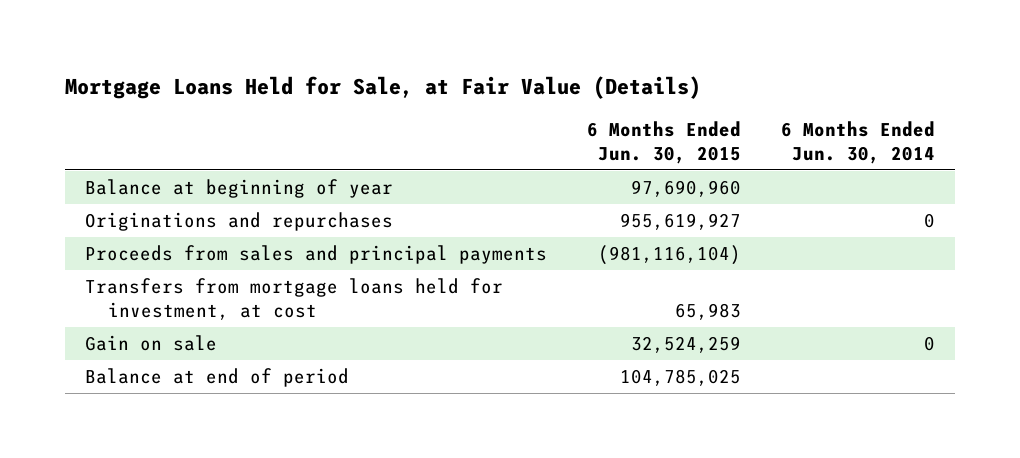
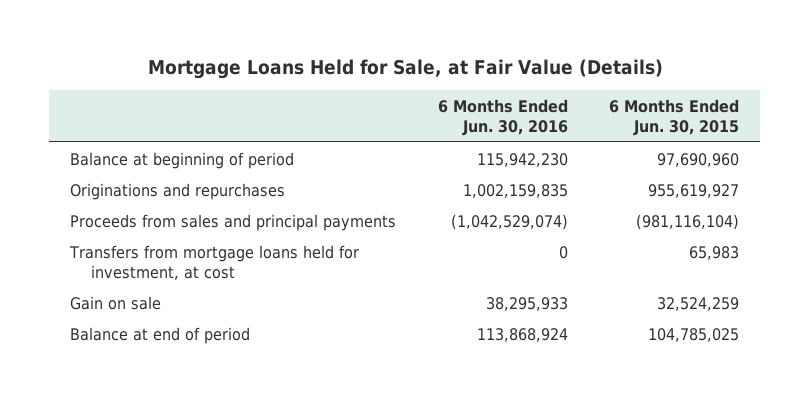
[781,120,936,164] 6 Months Ended Jun. 30, 2014 -> none
none -> [437,98,568,136] 6 Months Ended Jun. 30, 2016
[84,179,393,199] Balance at beginning of year -> [69,151,294,169] Balance at beginning of period

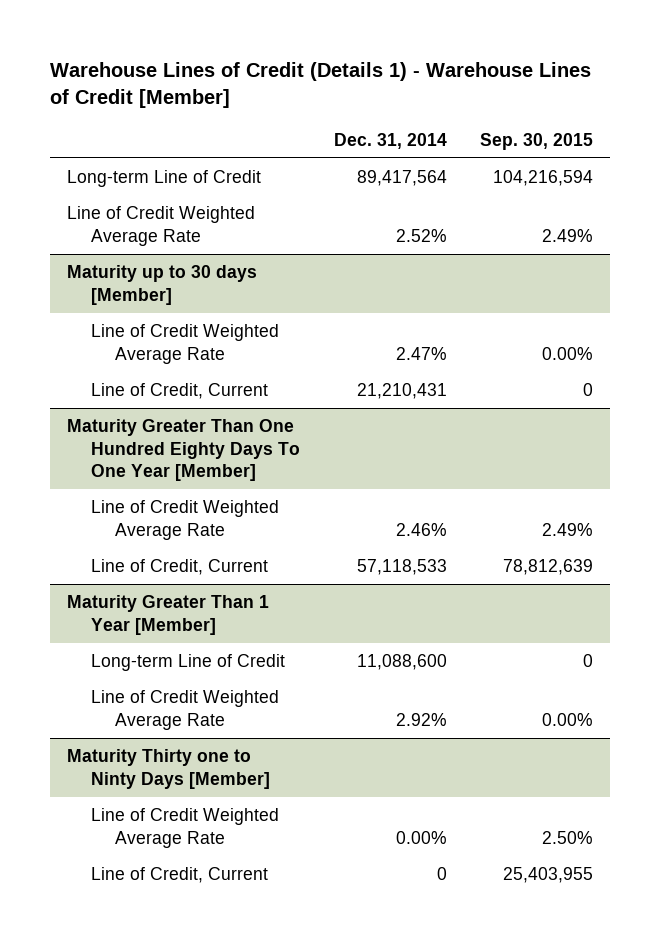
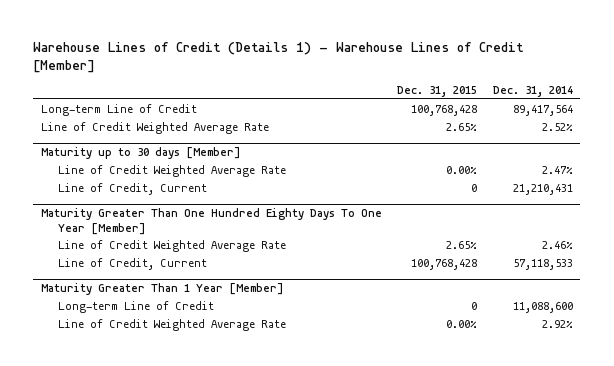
[479,132,593,150] Sep. 30, 2015 -> none
none -> [397,86,478,98] Dec. 31, 2015
[67,748,271,789] Maturity Thirty one to Ninty Days [Member] -> none
[91,807,280,848] Line of Credit Weighted Average Rate -> none
[91,866,269,883] Line of Credit, Current -> none

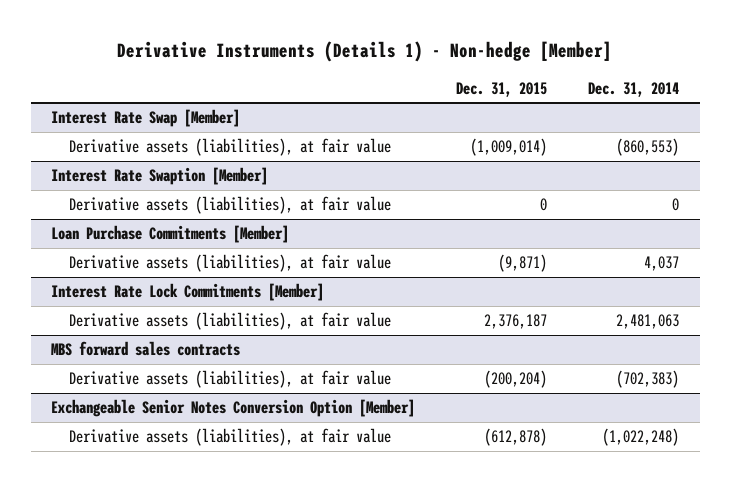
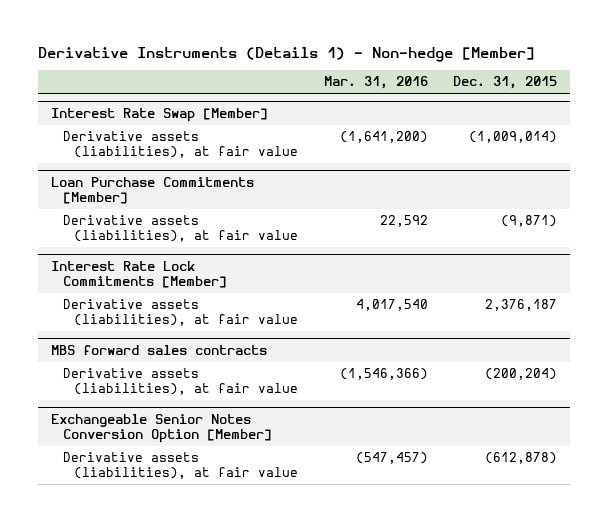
[588,81,680,97] Dec. 31, 2014 -> none
none -> [323,76,428,90] Mar. 31, 2016
[51,167,269,186] Interest Rate Swaption [Member] -> none
[69,196,392,215] Derivative assets (liabilities), at fair value -> none

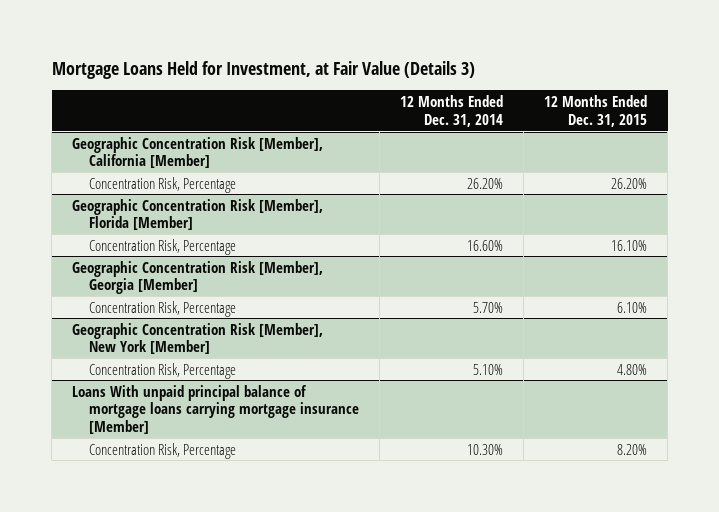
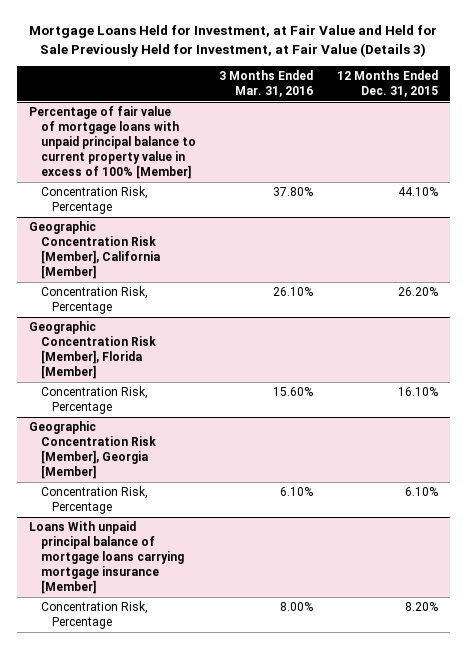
[51,61,475,80] Mortgage Loans Held for Investment, at Fair Value (Details 3) -> [29,25,438,57] Mortgage Loans Held for Investment, at Fair Value and Held for Sale Previously Held for Investment, at Fair Value (Details 3)
[400,95,504,127] 12 Months Ended Dec. 31, 2014 -> none
none -> [219,69,314,97] 3 Months Ended Mar. 31, 2016
none -> [28,106,196,179] Percentage of fair value of mortgage loans with unpaid principal balance to current property value in excess of 100% [Member]
none -> [40,186,148,215] Concentration Risk, Percentage
[72,322,324,355] Geographic Concentration Risk [Member], New York [Member] -> none
[89,362,237,379] Concentration Risk, Percentage -> none

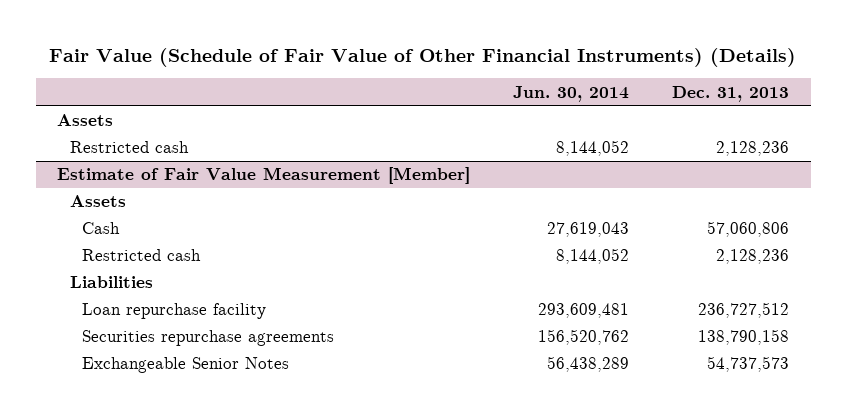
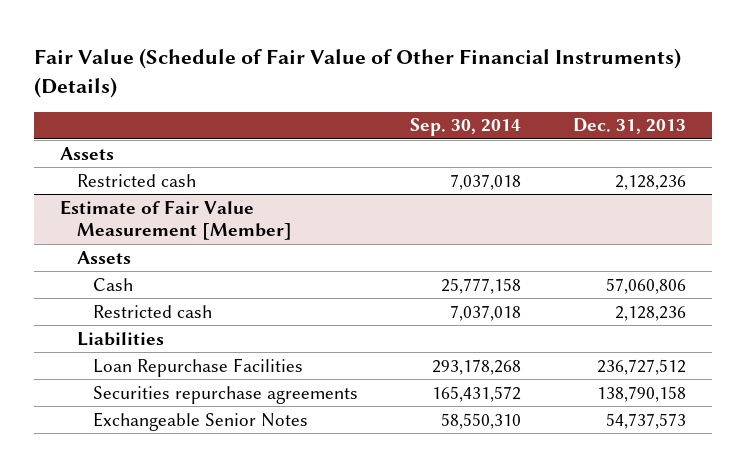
[513,85,630,102] Jun. 30, 2014 -> none
none -> [409,118,521,137] Sep. 30, 2014
[82,303,267,320] Loan repurchase facility -> [92,357,303,377] Loan Repurchase Facilities

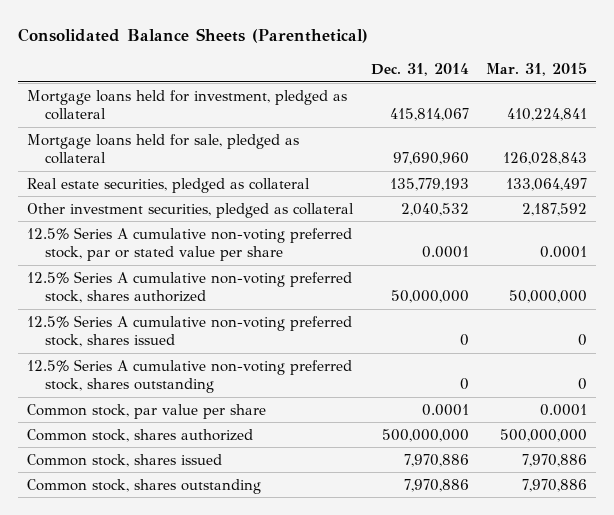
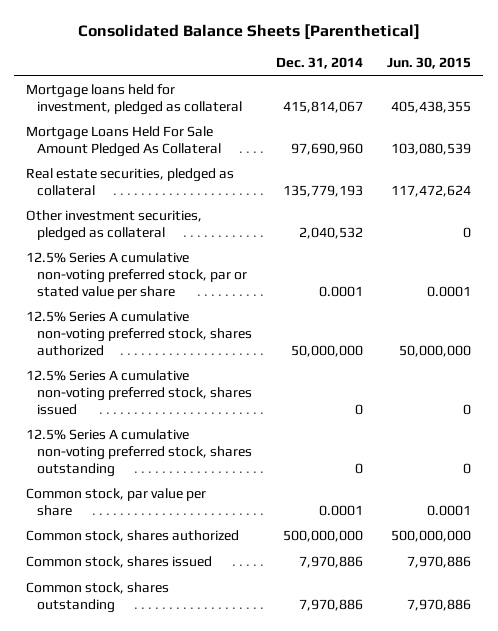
[18,28,369,44] Consolidated Balance Sheets (Parenthetical) -> [77,23,420,40] Consolidated Balance Sheets [Parenthetical]
[486,62,588,77] Mar. 31, 2015 -> none
none -> [387,57,472,70] Jun. 30, 2015
[27,133,300,165] Mortgage loans held for sale, pledged as collateral -> [26,126,221,158] Mortgage Loans Held For Sale Amount Pledged As Collateral

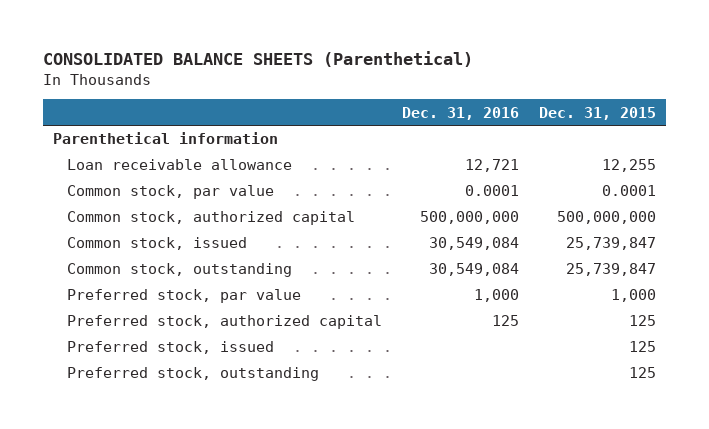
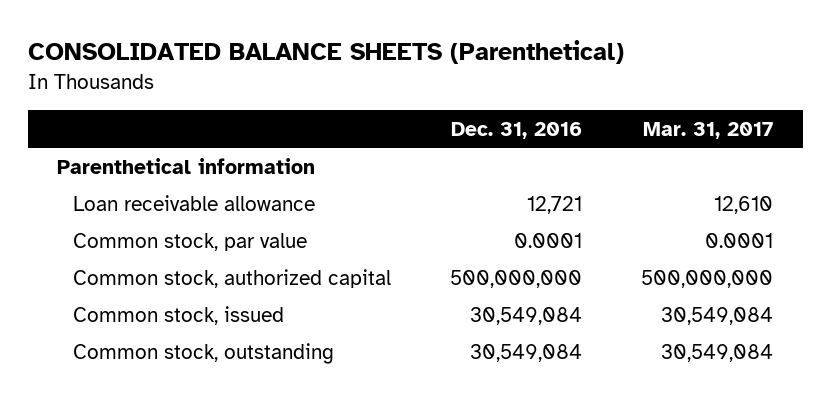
[538,106,656,120] Dec. 31, 2015 -> none
none -> [643,121,774,139] Mar. 31, 2017
[67,289,302,304] Preferred stock, par value -> none
[67,315,383,330] Preferred stock, authorized capital -> none
[67,341,275,355] Preferred stock, issued -> none
[67,367,320,382] Preferred stock, outstanding -> none

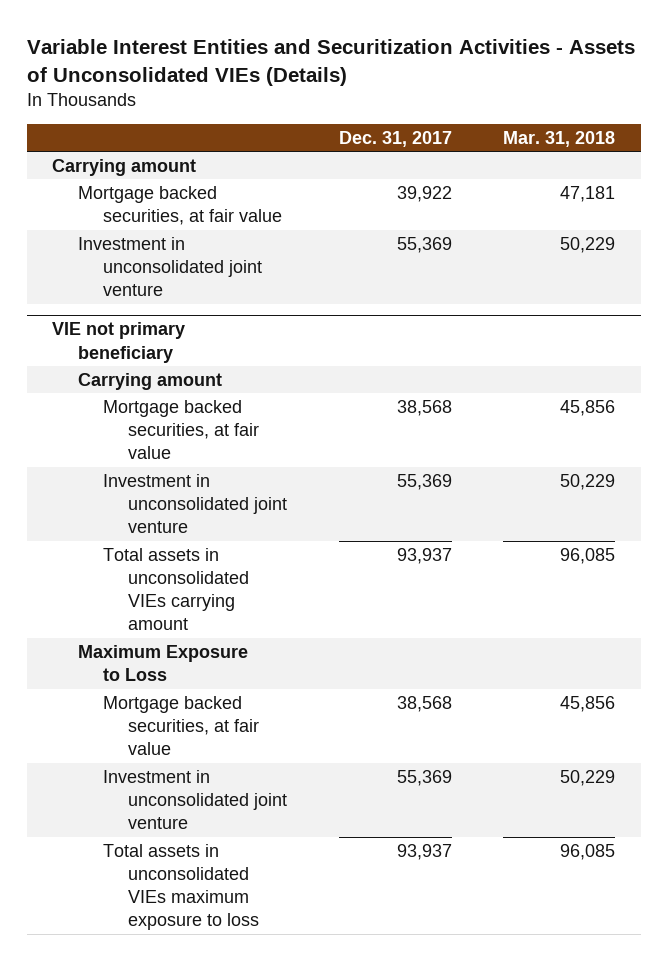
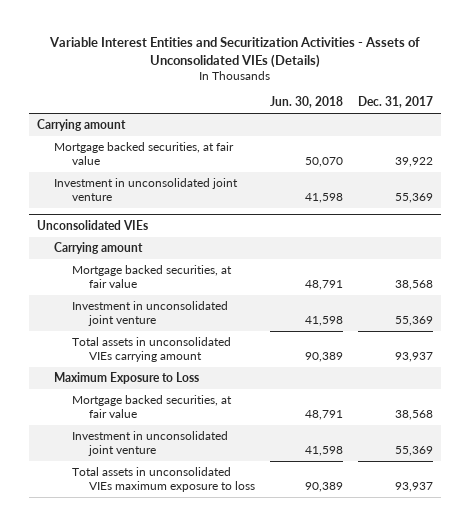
[503,130,616,147] Mar. 31, 2018 -> none
none -> [270,96,344,109] Jun. 30, 2018
[52,322,186,363] VIE not primary beneficiary -> [36,220,148,231] Unconsolidated VIEs

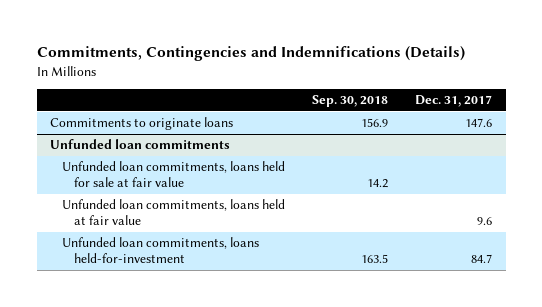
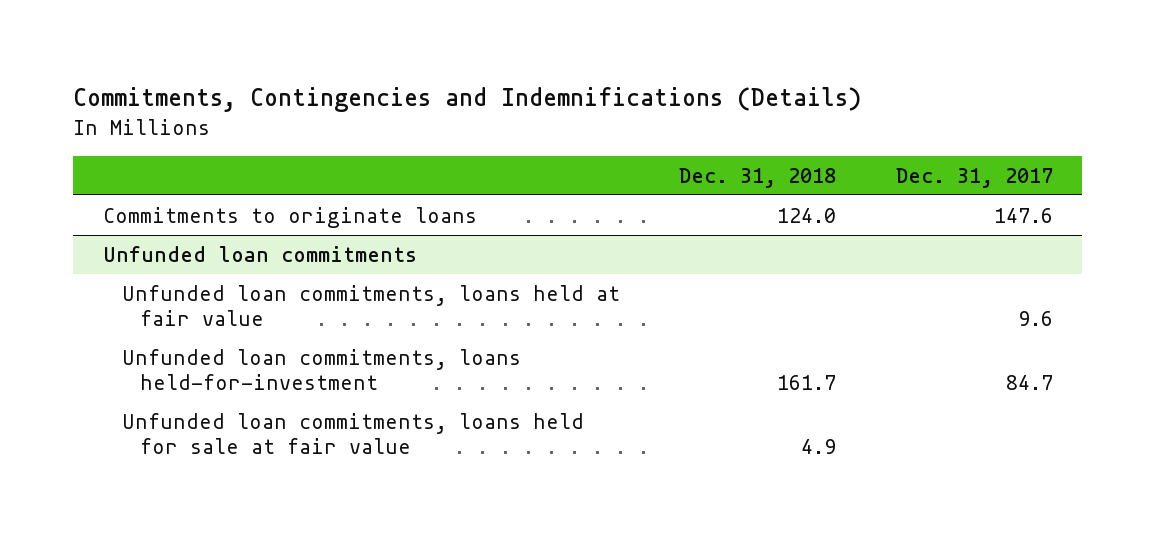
[312,95,389,108] Sep. 30, 2018 -> none
none -> [679,167,837,188] Dec. 31, 2018
[62,161,286,188] Unfunded loan commitments, loans held for sale at fair value -> [121,412,584,454] Unfunded loan commitments, loans held for sale at fair value

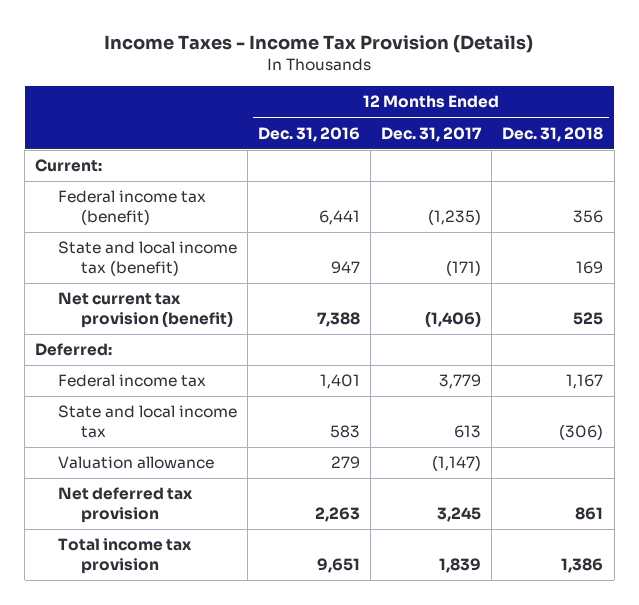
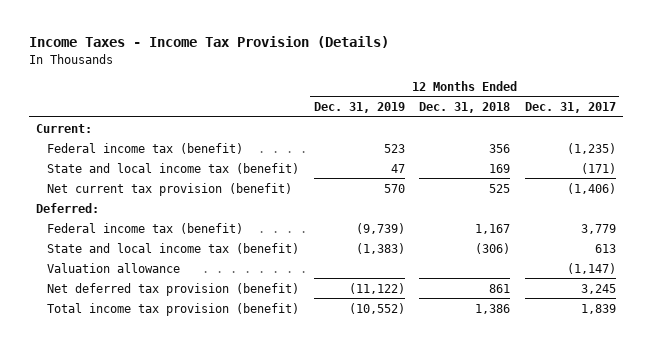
[258,126,361,142] Dec. 31, 2016 -> none
none -> [313,101,405,113] Dec. 31, 2019
[58,374,207,388] Federal income tax -> [47,222,244,234] Federal income tax (benefit)
[58,405,238,438] State and local income tax -> [47,242,300,254] State and local income tax (benefit)
[58,487,194,523] Net deferred tax provision -> [47,282,300,296] Net deferred tax provision (benefit)
[58,538,193,574] Total income tax provision -> [47,302,300,316] Total income tax provision (benefit)

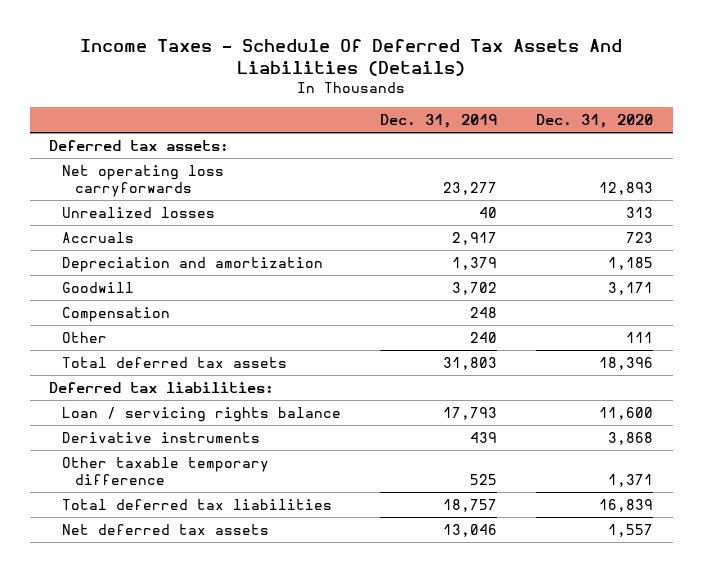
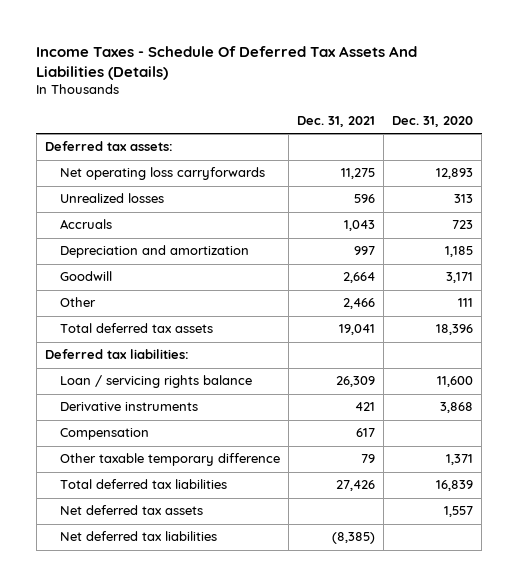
[380,114,498,129] Dec. 31, 2019 -> none
none -> [297,115,376,127] Dec. 31, 2021
[62,307,171,323] Compensation -> [60,428,150,441] Compensation
none -> [60,531,218,542] Net deferred tax liabilities

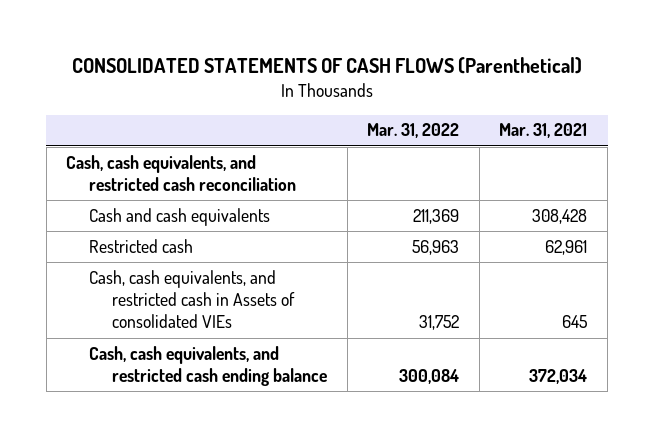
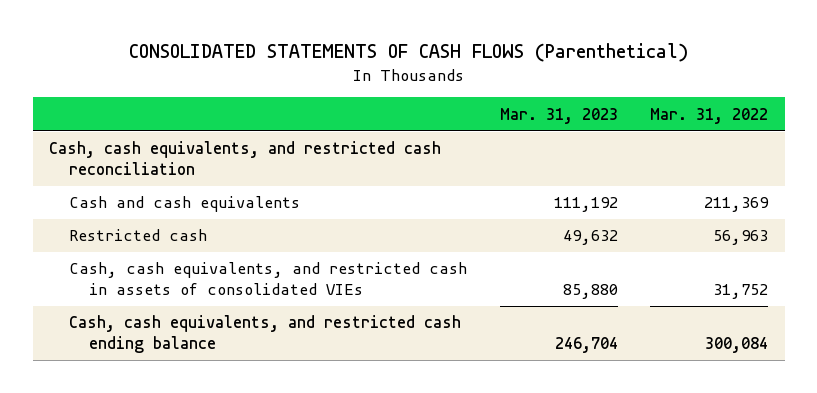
[499,123,588,139] Mar. 31, 2021 -> none
none -> [499,107,618,124] Mar. 31, 2023
[89,269,296,329] Cash, cash equivalents, and restricted cash in Assets of consolidated VIEs -> [68,262,467,296] Cash, cash equivalents, and restricted cash in assets of consolidated VIEs

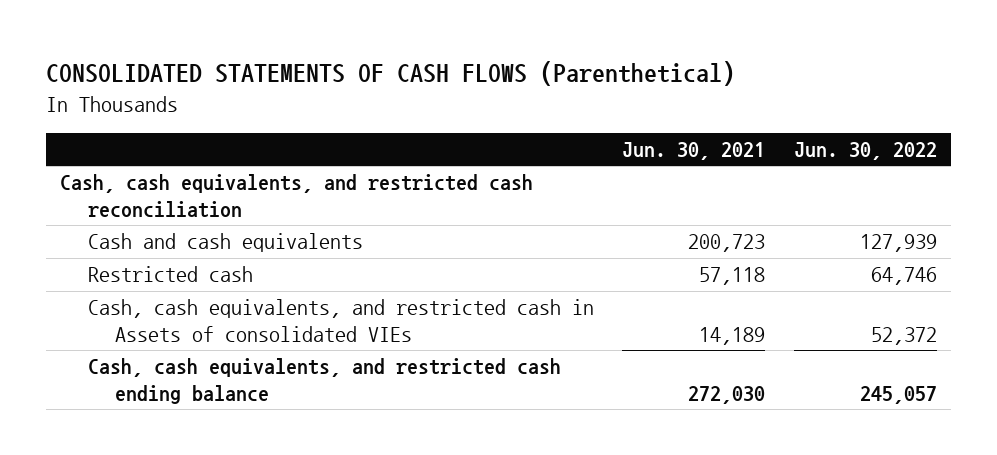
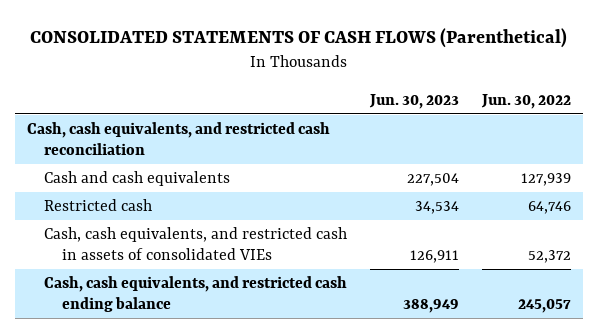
[622,142,766,161] Jun. 30, 2021 -> none
none -> [369,93,460,109] Jun. 30, 2023
[87,299,594,343] Cash, cash equivalents, and restricted cash in Assets of consolidated VIEs -> [44,227,348,261] Cash, cash equivalents, and restricted cash in assets of consolidated VIEs

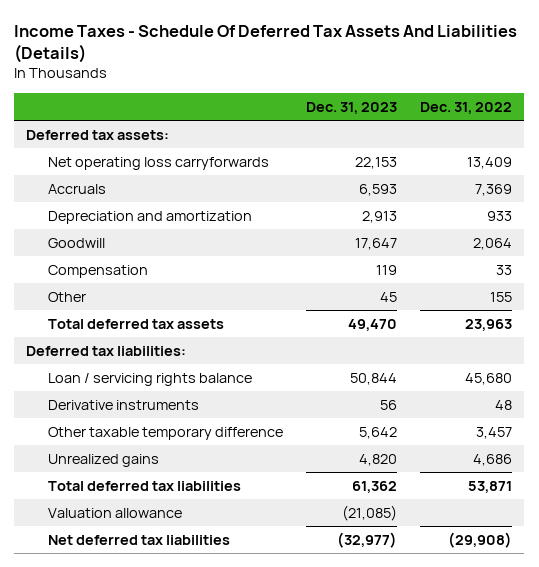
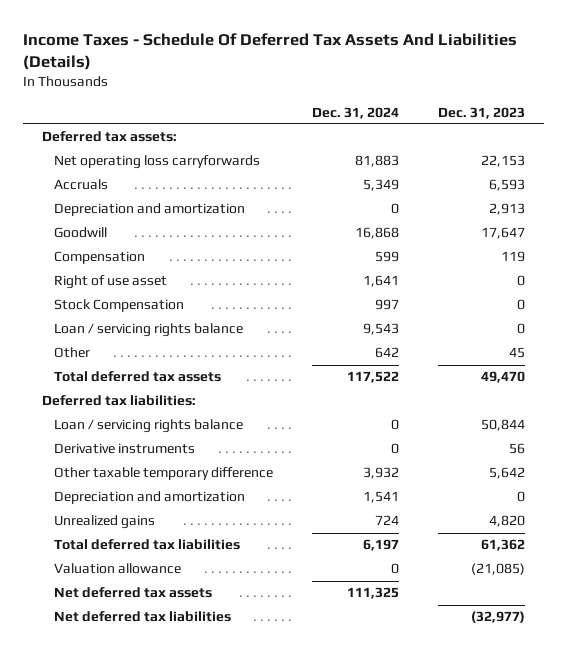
[420,101,513,114] Dec. 31, 2022 -> none
none -> [311,106,399,119] Dec. 31, 2024
none -> [53,275,167,290] Right of use asset
none -> [53,299,184,313] Stock Compensation
none -> [53,323,243,338] Loan / servicing rights balance
none -> [53,491,245,505] Depreciation and amortization
none -> [53,587,212,599] Net deferred tax assets

